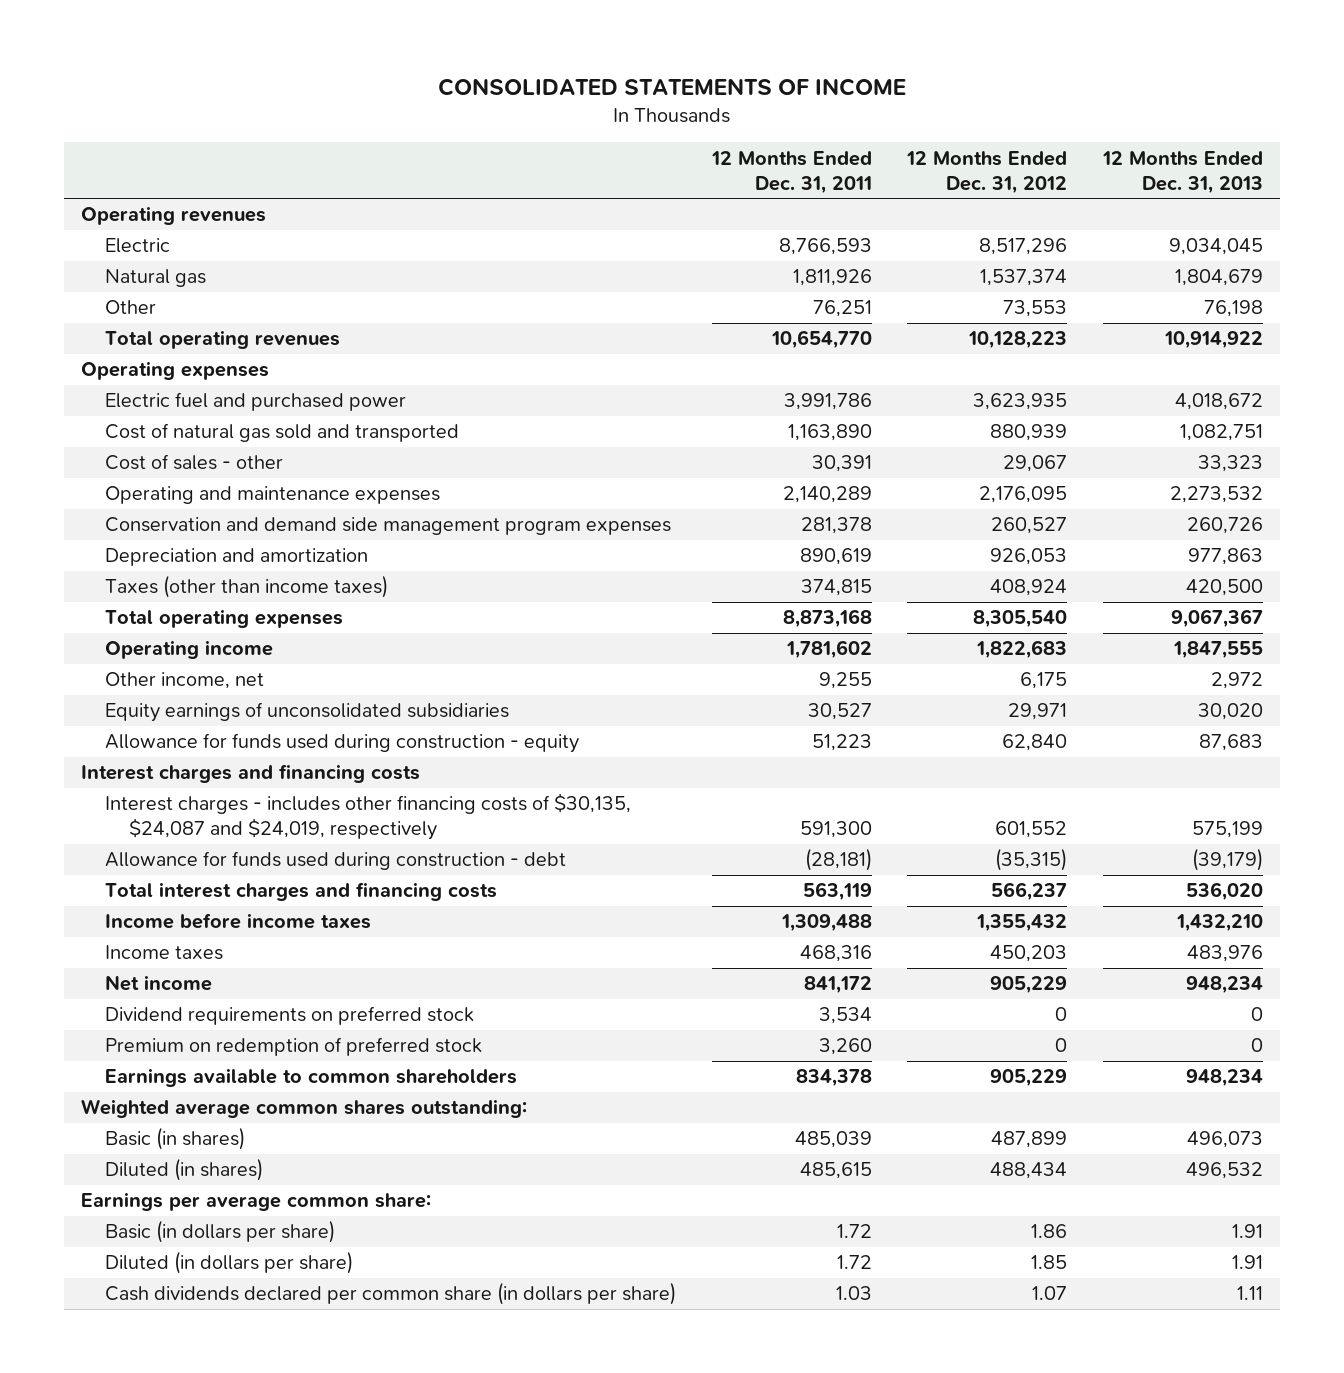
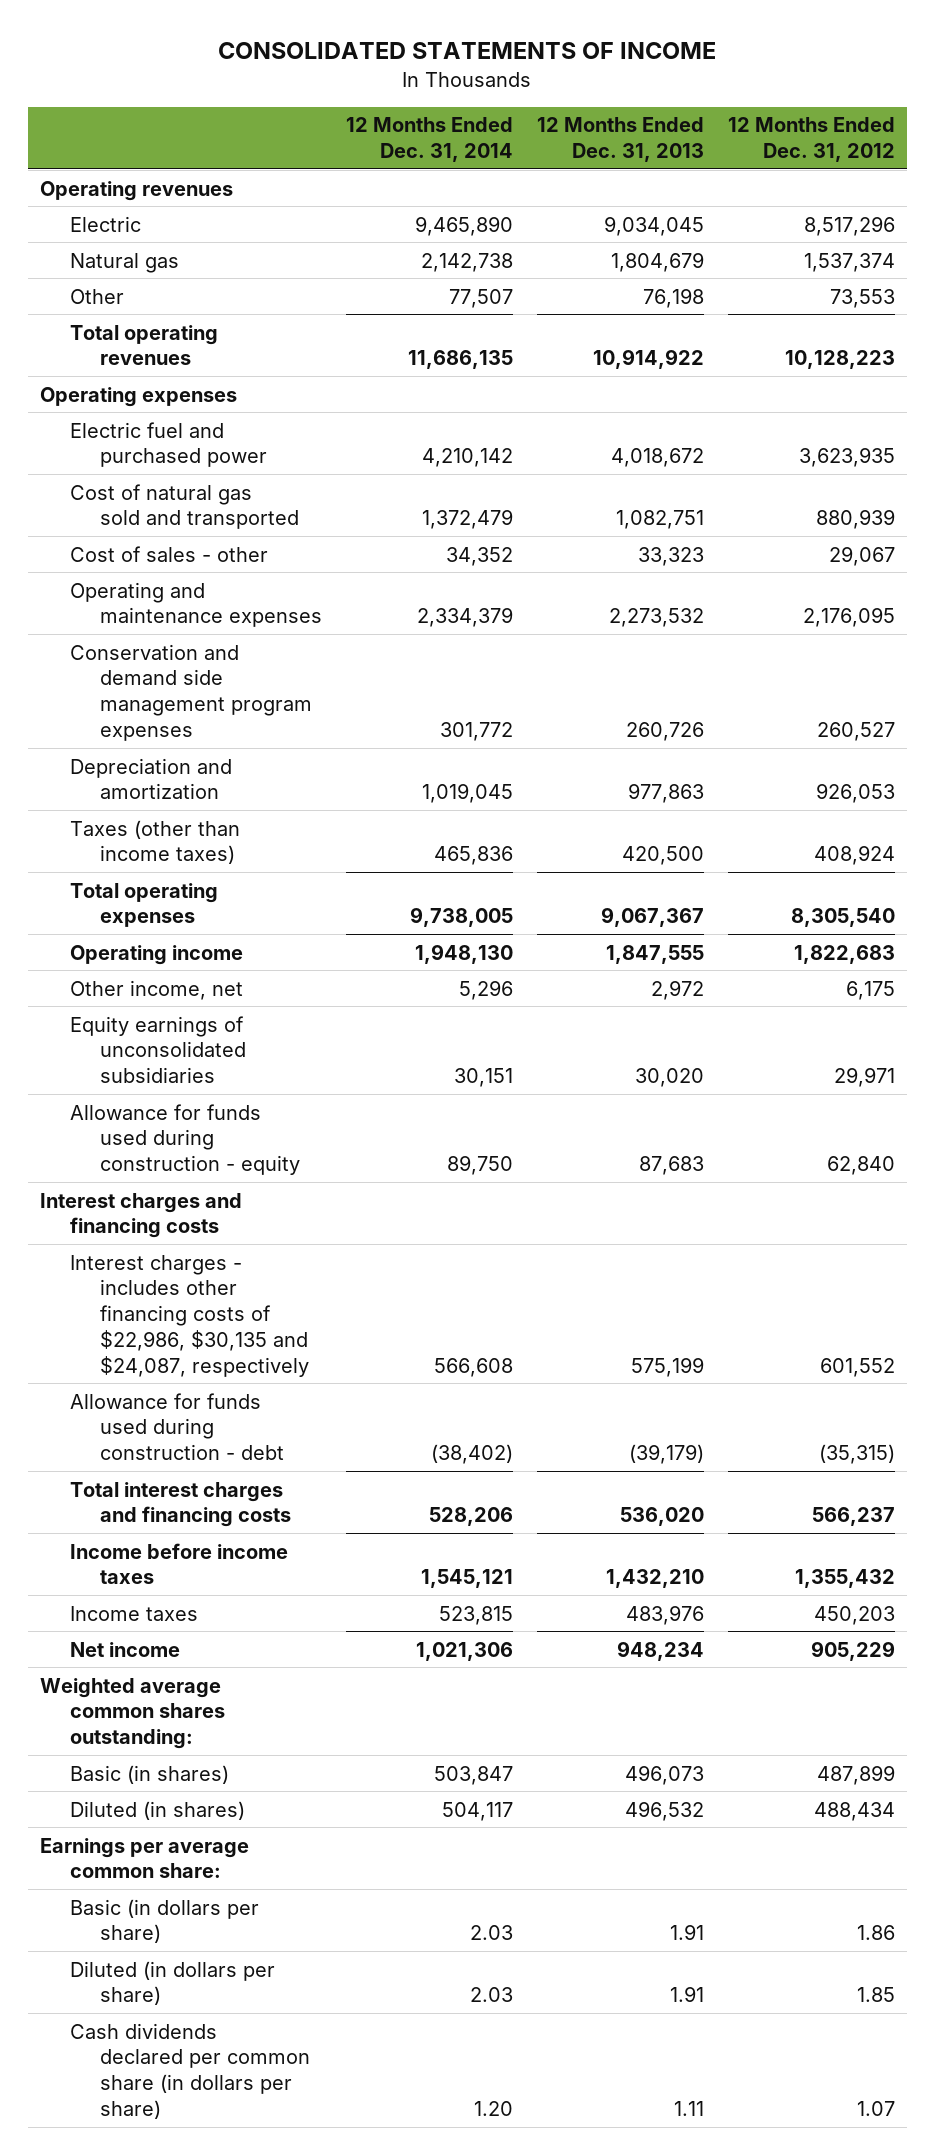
[710,150,872,194] 12 Months Ended Dec. 31, 2011 -> none
none -> [346,117,514,163] 12 Months Ended Dec. 31, 2014
[105,793,632,841] Interest charges - includes other financing costs of $30,135, $24,087 and $24,019, respectively -> [70,1254,310,1377] Interest charges - includes other financing costs of $22,986, $30,135 and $24,087, respectively
[105,1006,475,1026] Dividend requirements on preferred stock -> none
[105,1037,483,1057] Premium on redemption of preferred stock -> none
[105,1068,518,1088] Earnings available to common shareholders -> none

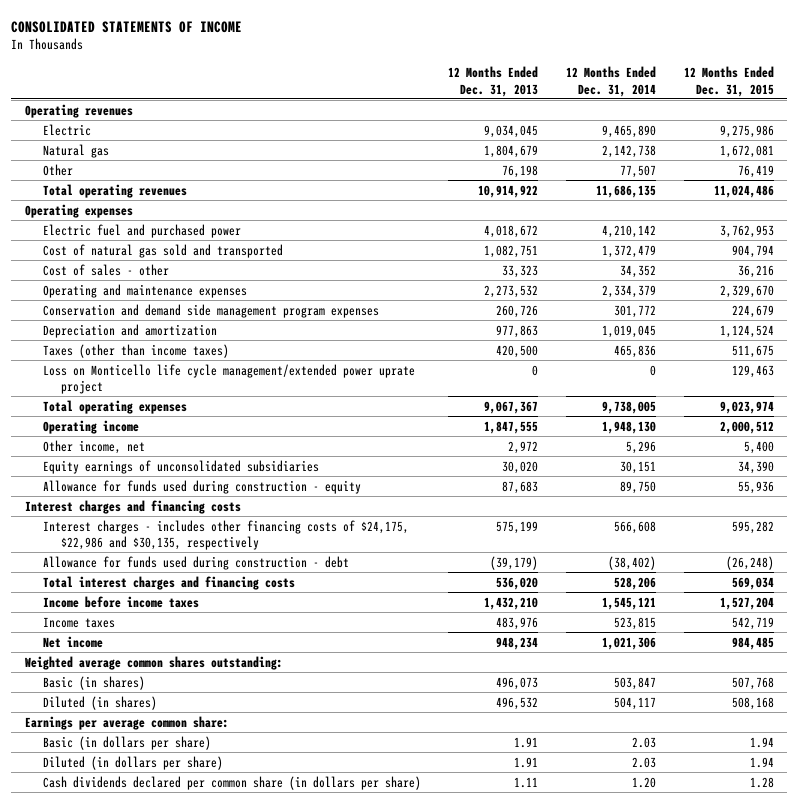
[728,117,896,163] 12 Months Ended Dec. 31, 2012 -> none
none -> [683,66,774,97] 12 Months Ended Dec. 31, 2015
none -> [42,363,415,394] Loss on Monticello life cycle management/extended power uprate project
[70,1254,310,1377] Interest charges - includes other financing costs of $22,986, $30,135 and $24,087, respectively -> [42,519,409,550] Interest charges - includes other financing costs of $24,175, $22,986 and $30,135, respectively

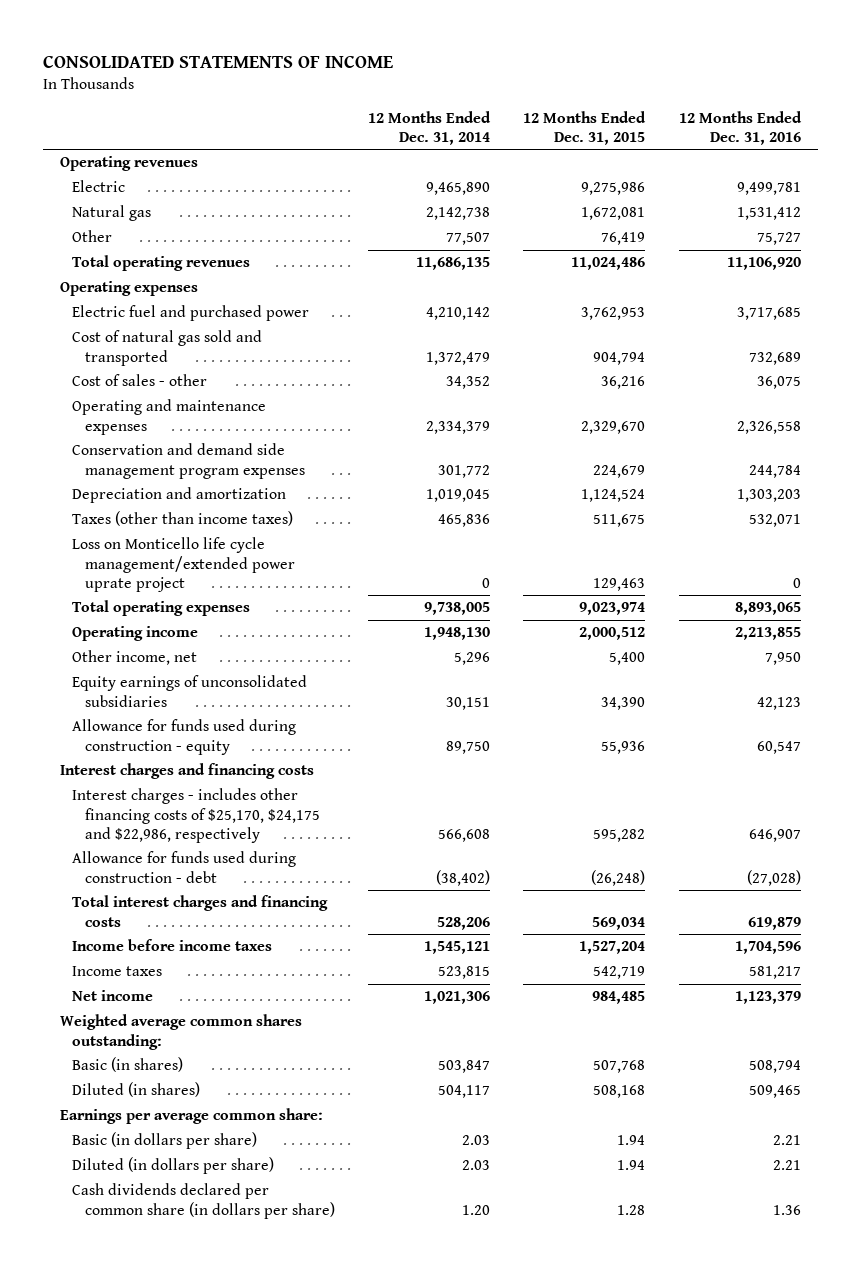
[448,66,539,97] 12 Months Ended Dec. 31, 2013 -> none
none -> [678,110,802,145] 12 Months Ended Dec. 31, 2016
[42,519,409,550] Interest charges - includes other financing costs of $24,175, $22,986 and $30,135, respectively -> [72,788,320,843] Interest charges - includes other financing costs of $25,170, $24,175 and $22,986, respectively

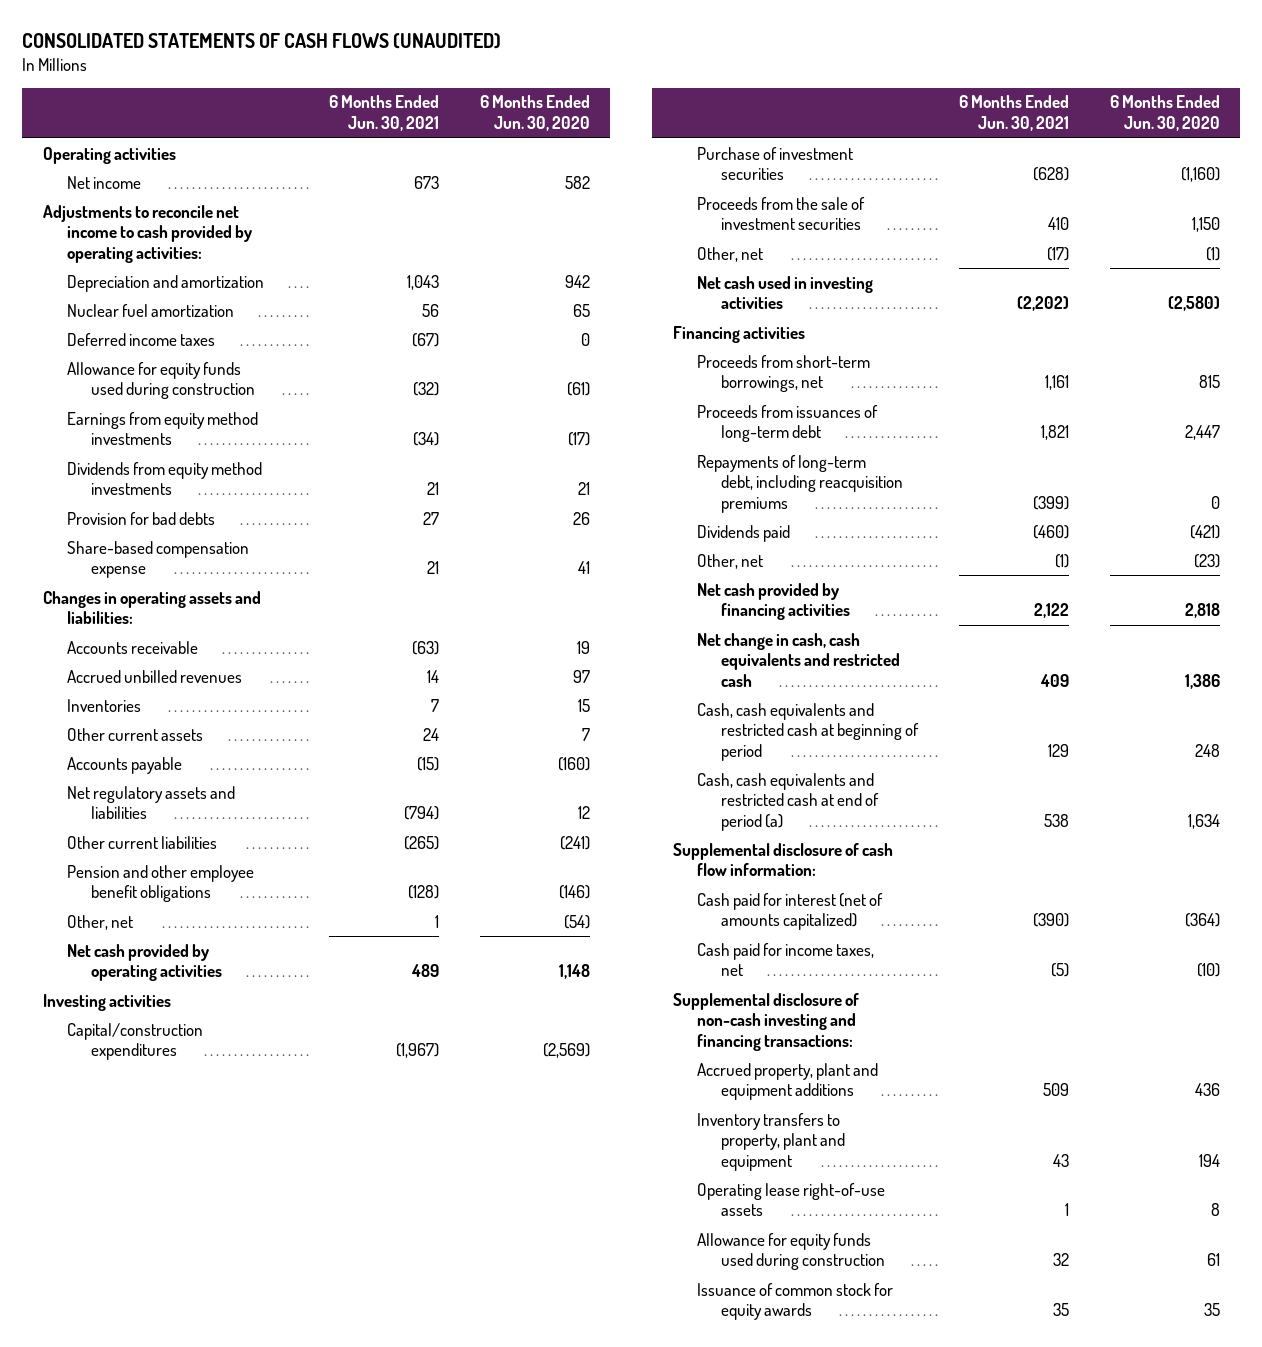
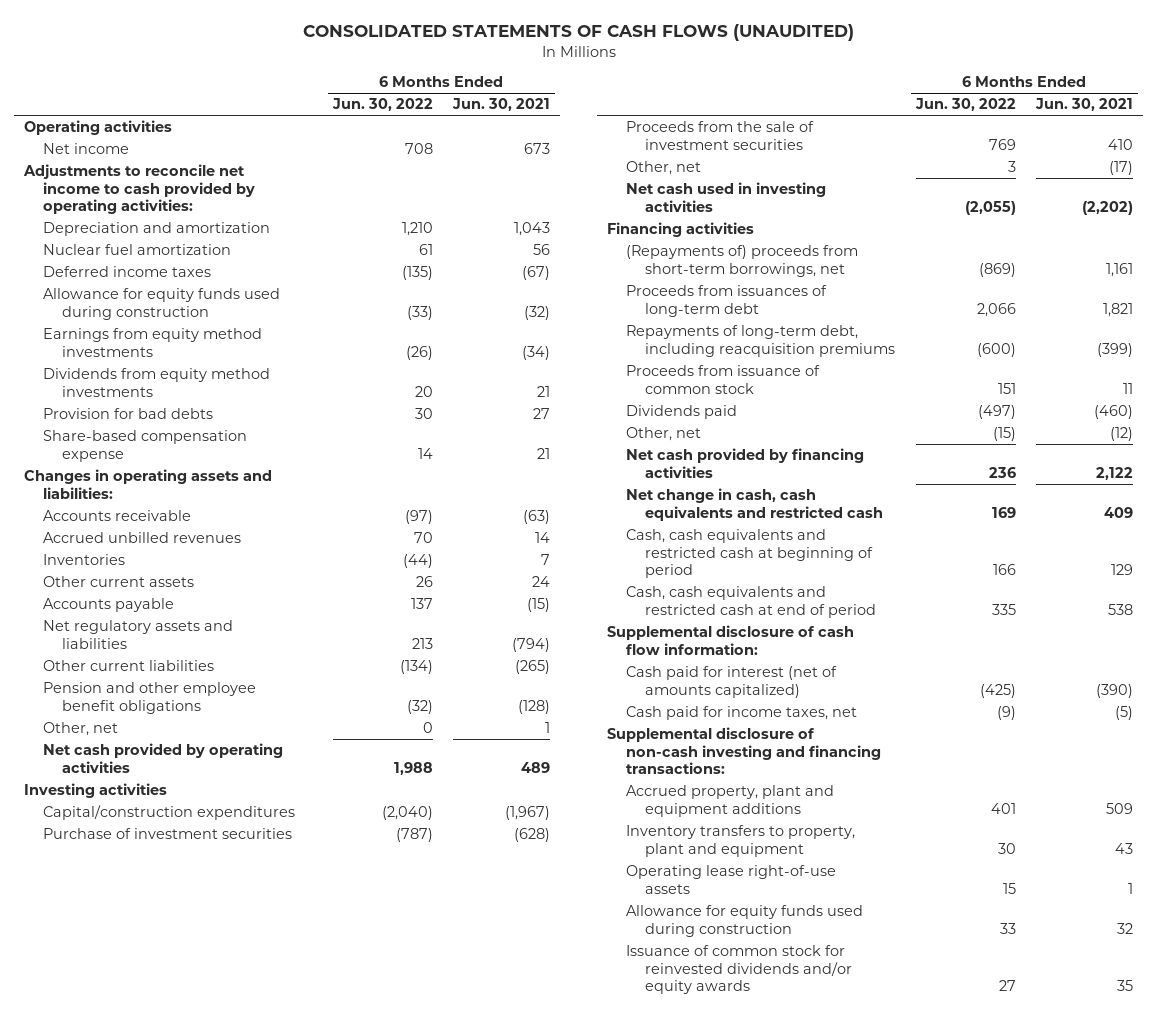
[479,95,590,132] 6 Months Ended Jun. 30, 2020 -> none
none -> [331,98,433,112] Jun. 30, 2022
[696,354,870,393] Proceeds from short-term borrowings, net -> [626,245,859,277] (Repayments of) proceeds from short-term borrowings, net
none -> [626,365,821,394] Proceeds from issuance of common stock
[1054,553,1069,568] (1) -> [1109,427,1133,442] (12)
[696,772,880,832] Cash, cash equivalents and restricted cash at end of period (a) -> [626,586,877,618] Cash, cash equivalents and restricted cash at end of period
[696,1282,893,1321] Issuance of common stock for equity awards -> [626,945,853,995] Issuance of common stock for reinvested dividends and/or equity awards

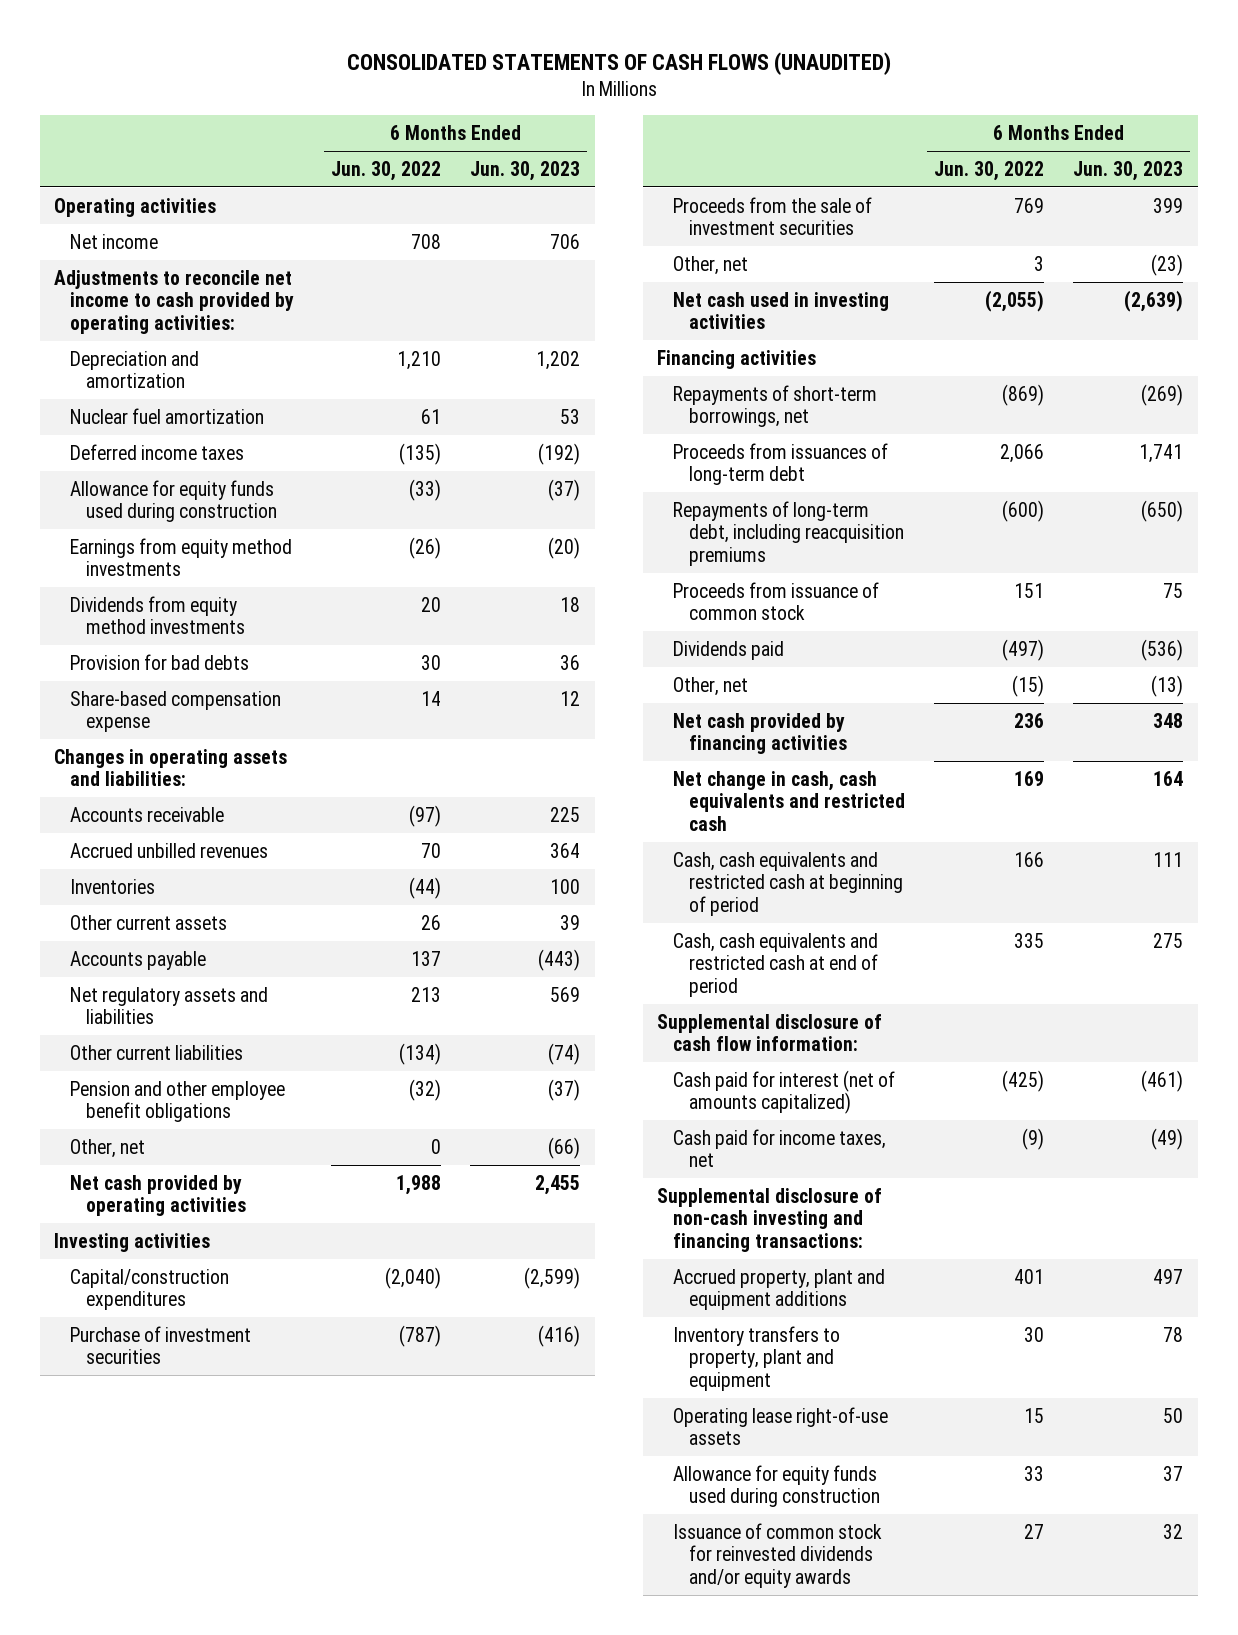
[452,98,551,112] Jun. 30, 2021 -> none
none -> [470,160,581,181] Jun. 30, 2023
[626,245,859,277] (Repayments of) proceeds from short-term borrowings, net -> [673,384,878,428] Repayments of short-term borrowings, net

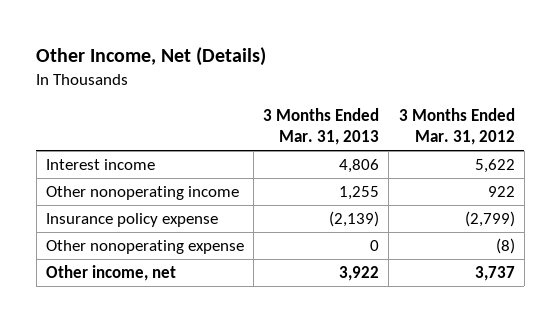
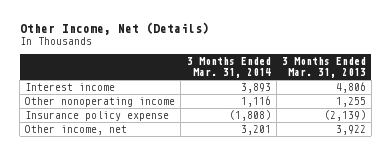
[398,108,515,146] 3 Months Ended Mar. 31, 2012 -> none
none -> [186,56,271,79] 3 Months Ended Mar. 31, 2014
[45,240,244,255] Other nonoperating expense -> none

